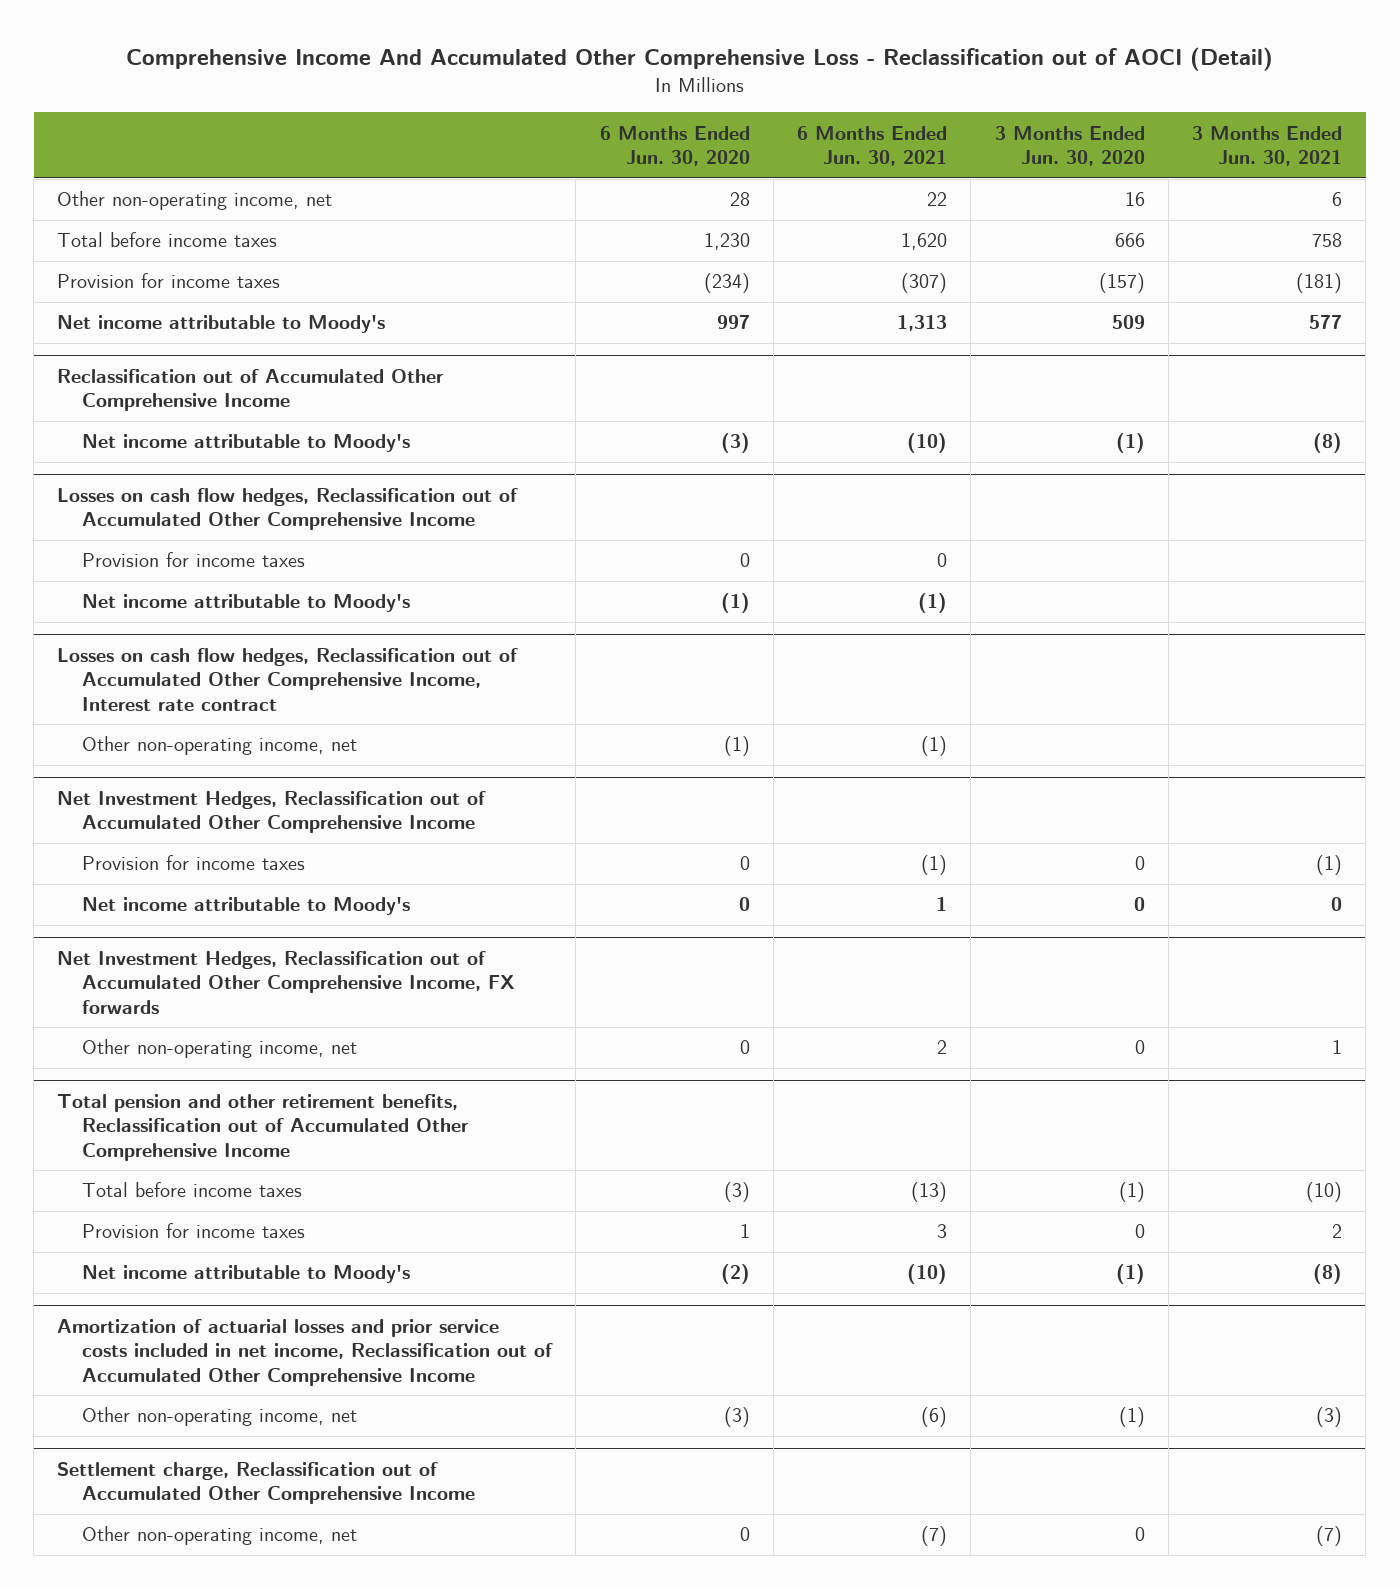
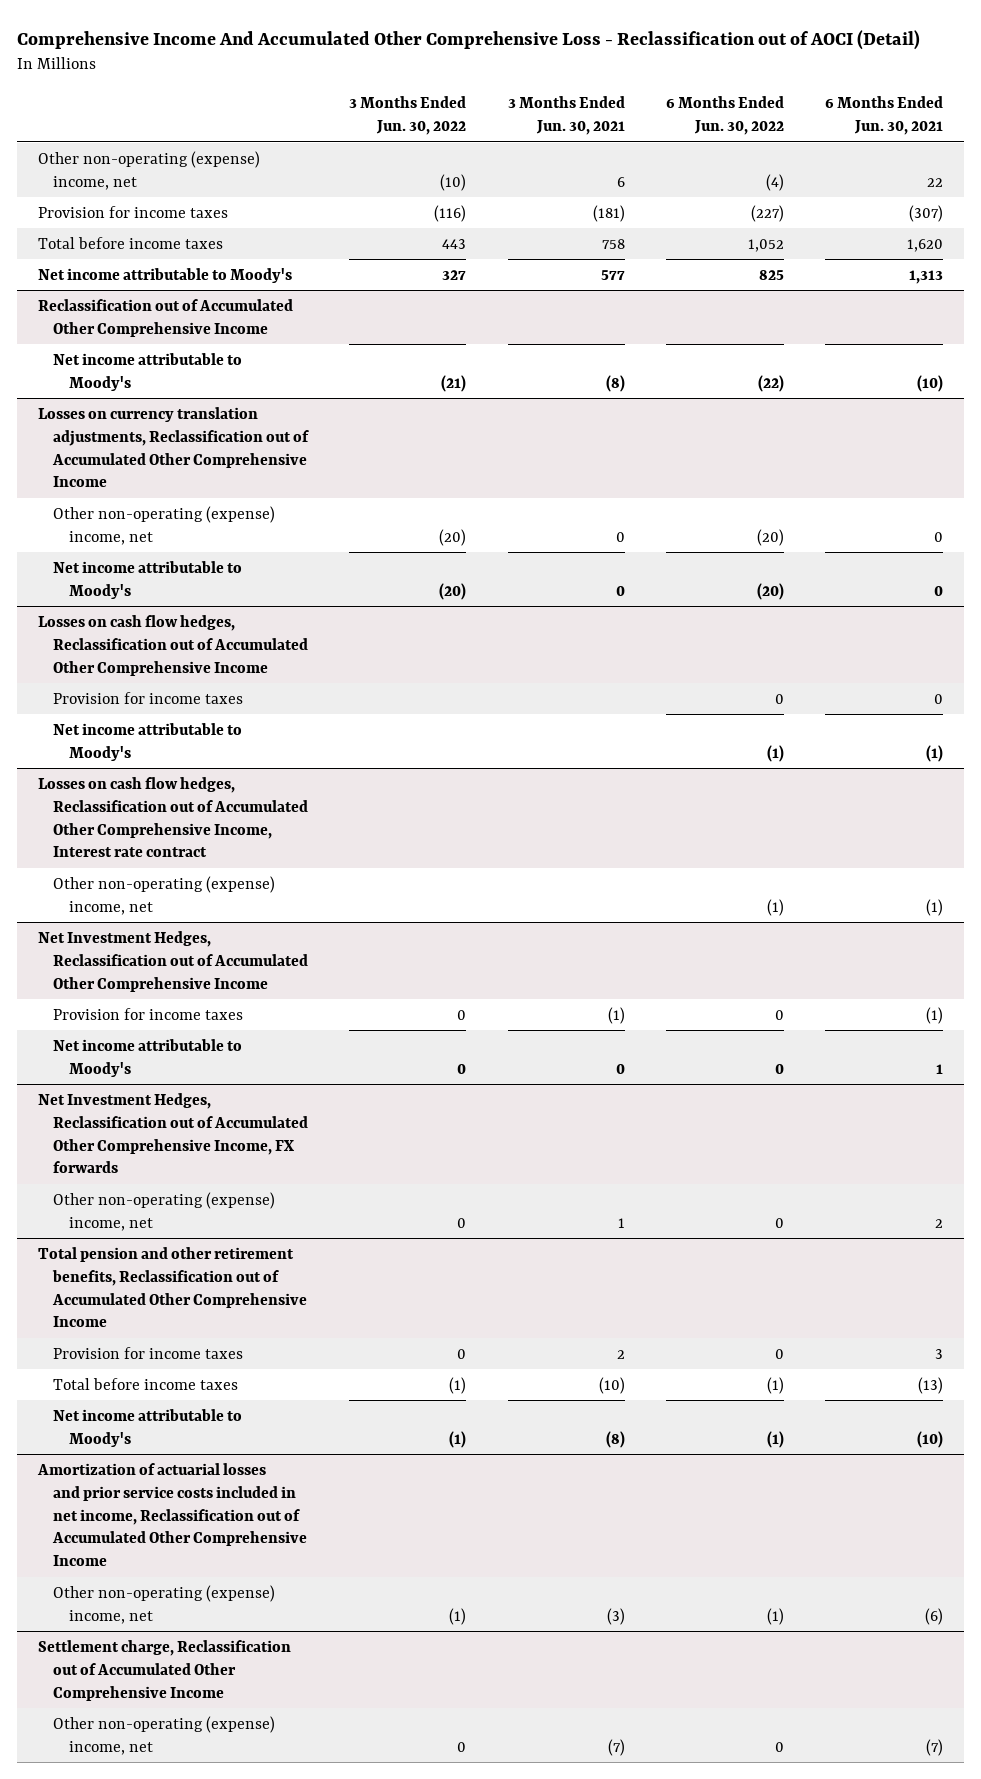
[599,125,750,167] 6 Months Ended Jun. 30, 2020 -> none
[994,125,1145,167] 3 Months Ended Jun. 30, 2020 -> none
none -> [349,96,467,136] 3 Months Ended Jun. 30, 2022
none -> [666,96,785,136] 6 Months Ended Jun. 30, 2022
[57,191,333,211] Other non-operating income, net -> [37,150,260,190] Other non-operating (expense) income, net
[57,232,278,248] Total before income taxes -> [37,236,223,249] Total before income taxes
none -> [37,406,310,488] Losses on currency translation adjustments, Reclassification out of Accumulated Other Comprehensive Income
none -> [53,505,276,545] Other non-operating (expense) income, net
none -> [53,560,243,599] Net income attributable to Moody's
[82,736,358,756] Other non-operating income, net -> [53,875,276,915] Other non-operating (expense) income, net
[82,1039,358,1059] Other non-operating income, net -> [53,1191,276,1231] Other non-operating (expense) income, net
[82,1182,303,1198] Total before income taxes -> [53,1377,239,1390] Total before income taxes
[82,1407,358,1427] Other non-operating income, net -> [53,1584,276,1624] Other non-operating (expense) income, net
[82,1526,358,1546] Other non-operating income, net -> [53,1715,276,1755] Other non-operating (expense) income, net

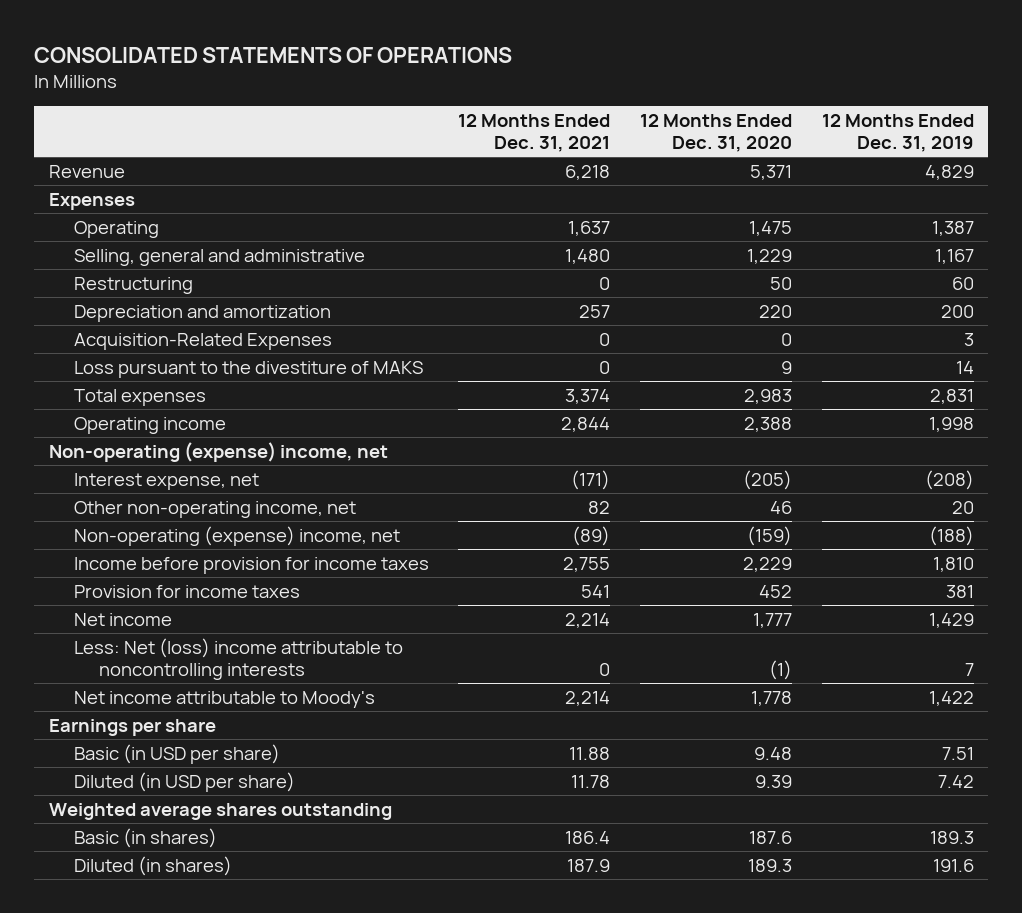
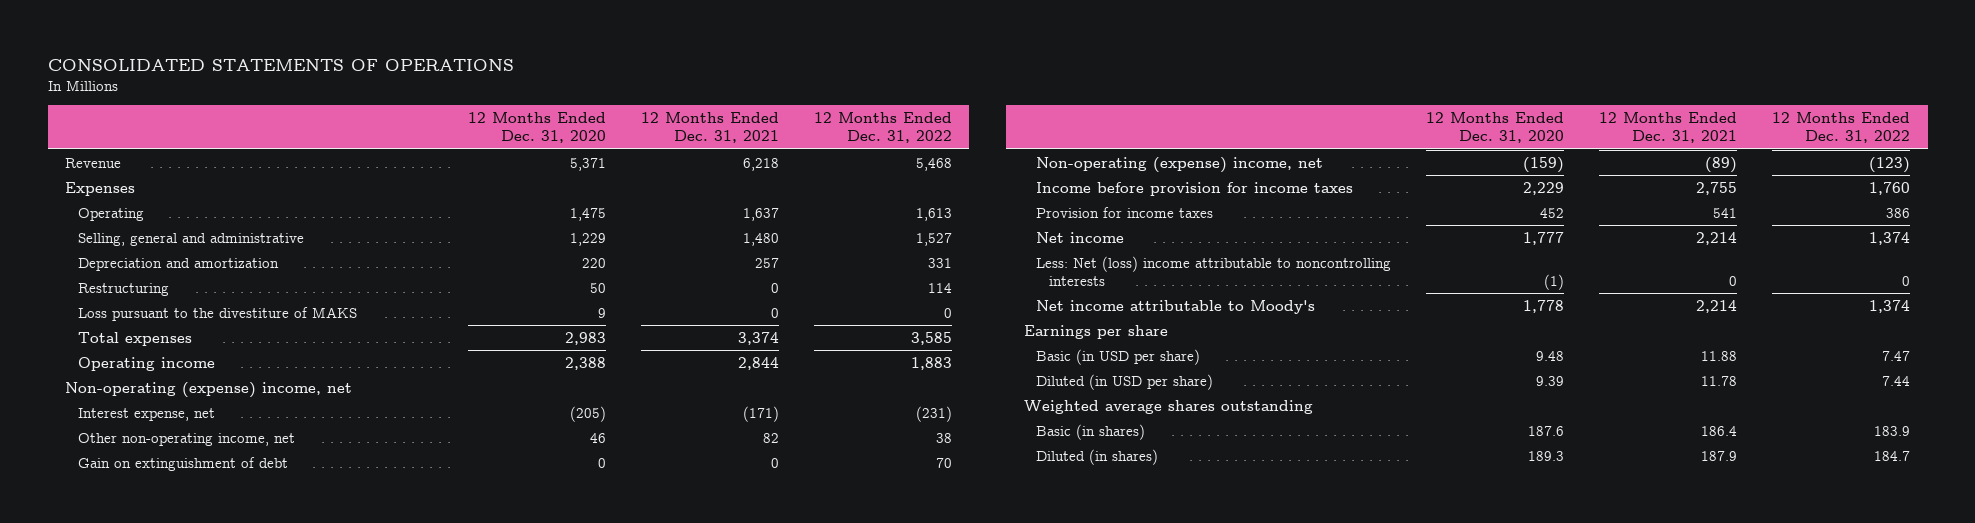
[821,113,974,152] 12 Months Ended Dec. 31, 2019 -> none
none -> [813,112,952,144] 12 Months Ended Dec. 31, 2022
[73,332,332,350] Acquisition-Related Expenses -> none
[73,276,193,294] Restructuring -> [78,282,170,296] Restructuring
none -> [78,456,289,471] Gain on extinguishment of debt

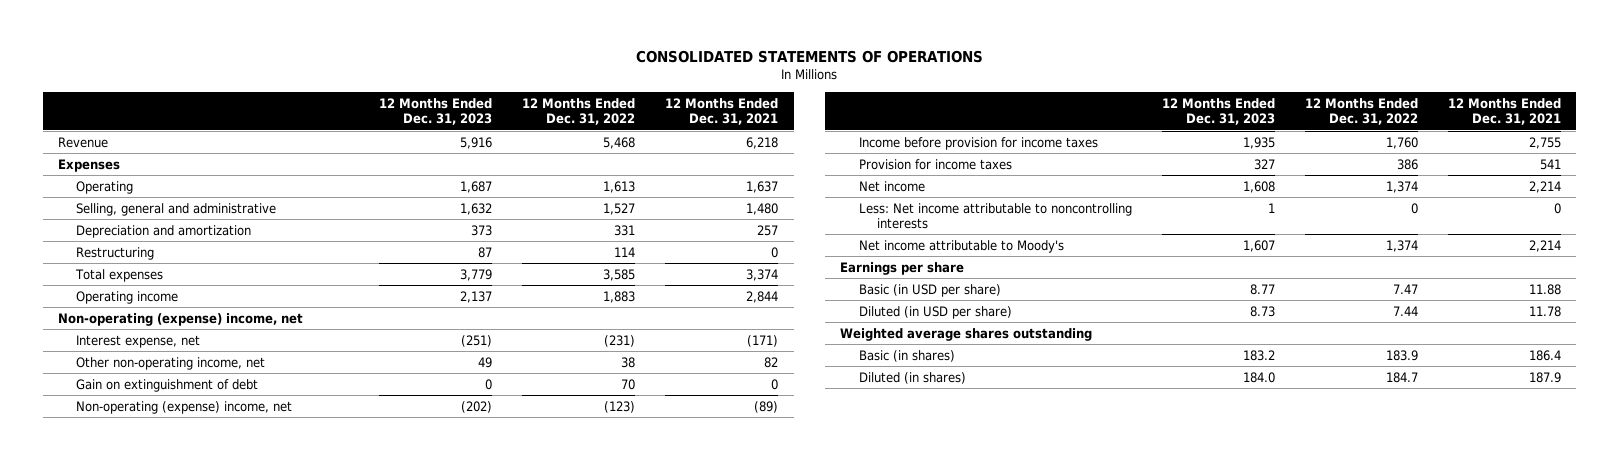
[467,112,606,144] 12 Months Ended Dec. 31, 2020 -> none
none -> [379,97,493,126] 12 Months Ended Dec. 31, 2023
[78,306,358,321] Loss pursuant to the divestiture of MAKS -> none
[1036,255,1392,287] Less: Net (loss) income attributable to noncontrolling interests -> [858,202,1132,230] Less: Net income attributable to noncontrolling interests

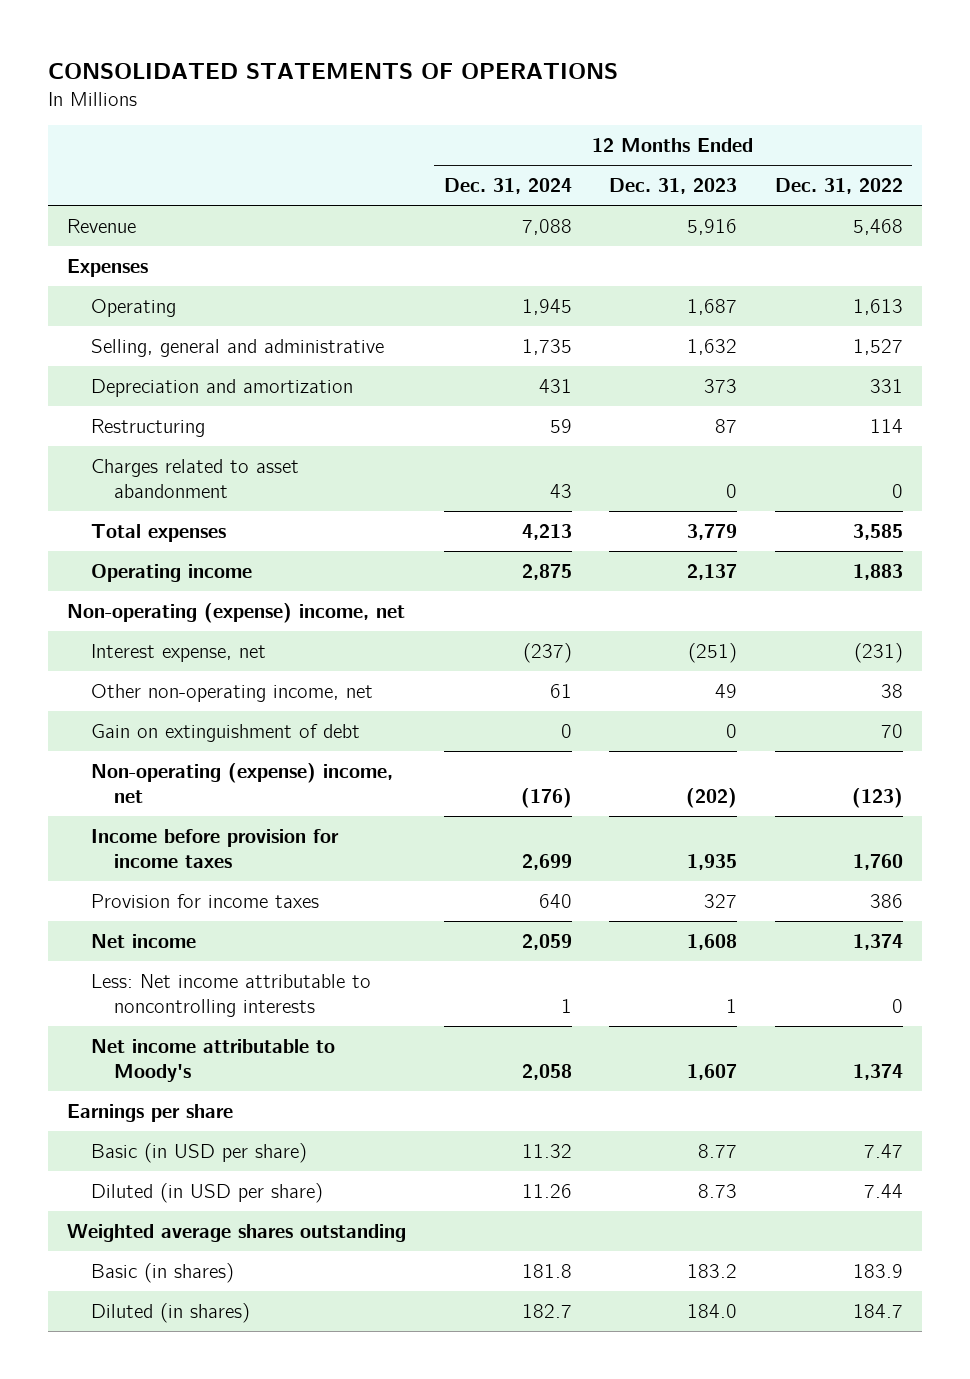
[665,97,779,126] 12 Months Ended Dec. 31, 2021 -> none
none -> [443,177,572,194] Dec. 31, 2024
none -> [90,458,299,499] Charges related to asset abandonment

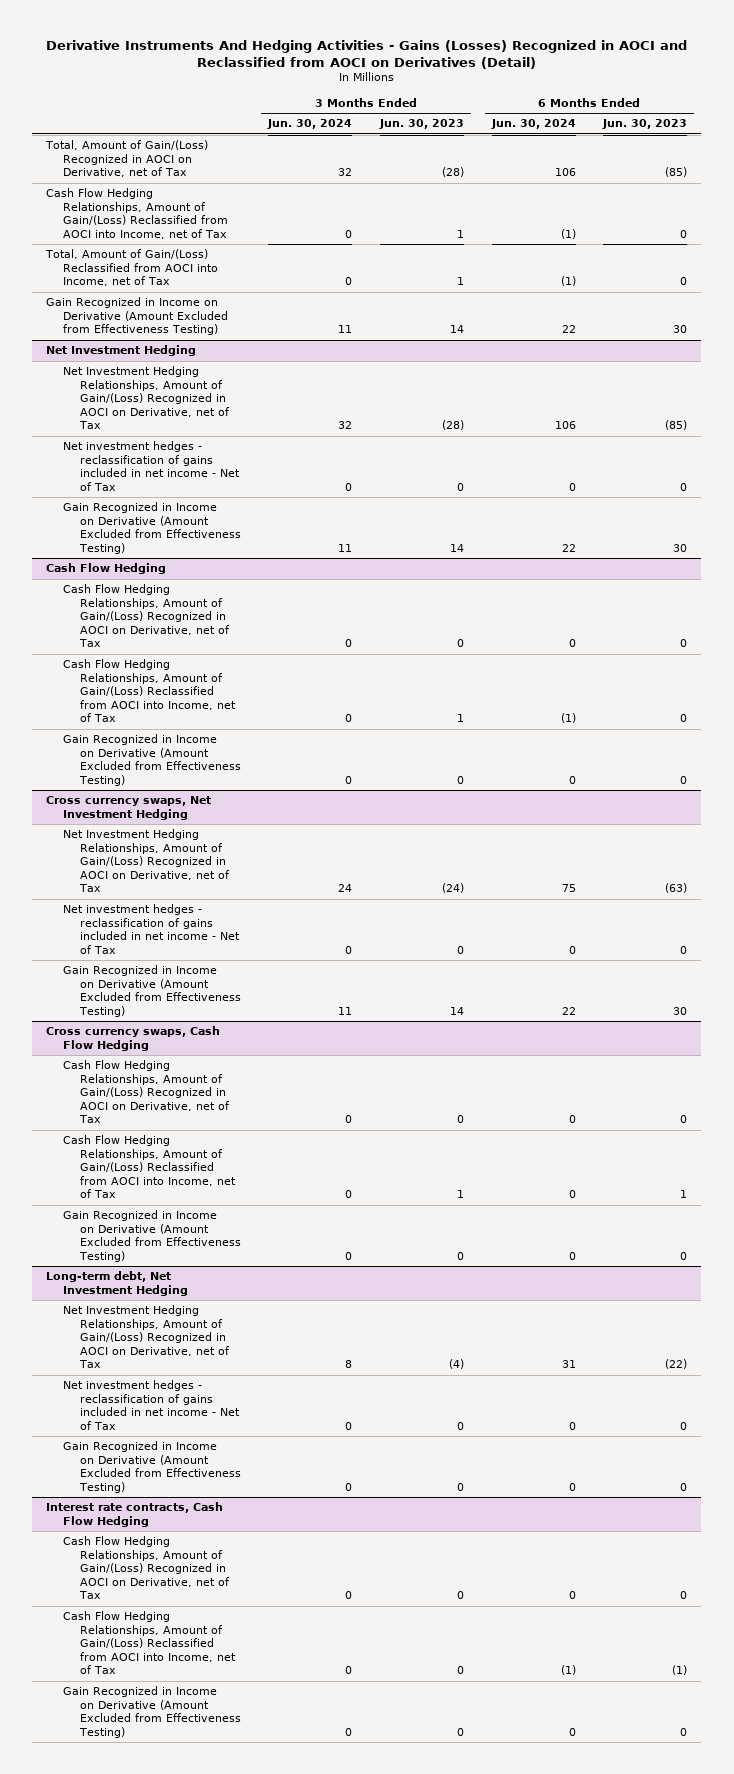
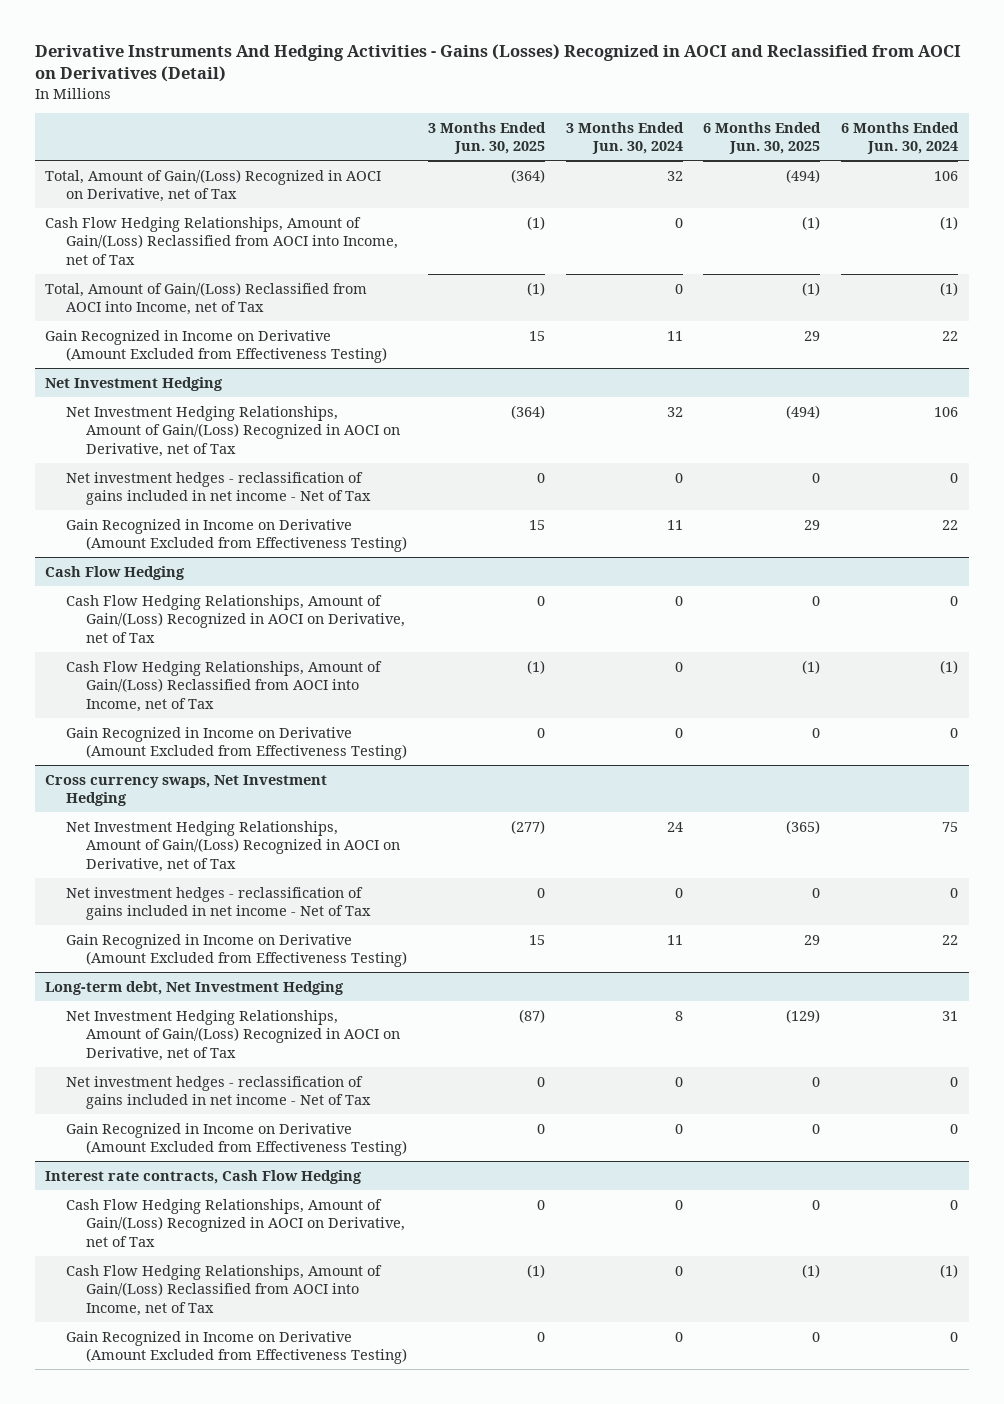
[379,119,465,130] Jun. 30, 2023 -> none
[602,119,688,130] Jun. 30, 2023 -> none
none -> [427,121,546,155] 3 Months Ended Jun. 30, 2025
none -> [703,121,822,155] 6 Months Ended Jun. 30, 2025
[46,1026,221,1051] Cross currency swaps, Cash Flow Hedging -> none
[63,1060,230,1124] Cash Flow Hedging Relationships, Amount of Gain/(Loss) Recognized in AOCI on Derivative, net of Tax -> none
[63,1135,236,1199] Cash Flow Hedging Relationships, Amount of Gain/(Loss) Reclassified from AOCI into Income, net of Tax -> none
[63,1210,241,1262] Gain Recognized in Income on Derivative (Amount Excluded from Effectiveness Testing) -> none

